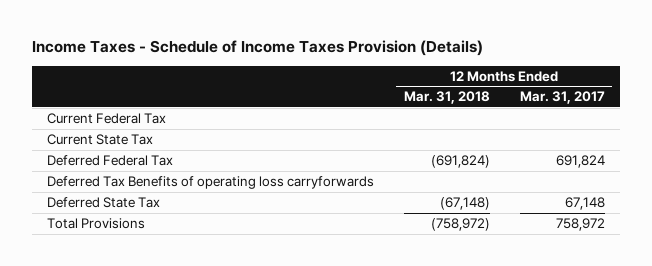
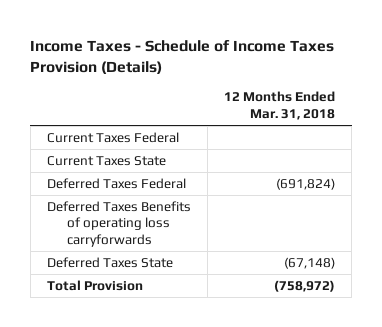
[519,91,605,105] Mar. 31, 2017 -> none
[46,113,166,125] Current Federal Tax -> [47,132,180,144] Current Taxes Federal
[46,134,153,146] Current State Tax -> [47,156,167,167] Current Taxes State
[46,155,173,167] Deferred Federal Tax -> [47,178,187,190] Deferred Taxes Federal
[46,176,374,190] Deferred Tax Benefits of operating loss carryforwards -> [47,201,192,247] Deferred Taxes Benefits of operating loss carryforwards
[46,197,160,209] Deferred State Tax -> [47,257,174,269] Deferred Taxes State
[46,218,145,230] Total Provisions -> [47,280,144,292] Total Provision

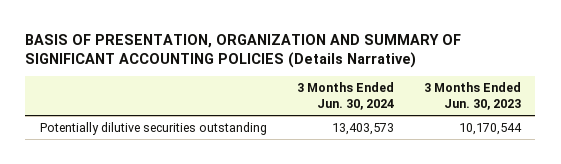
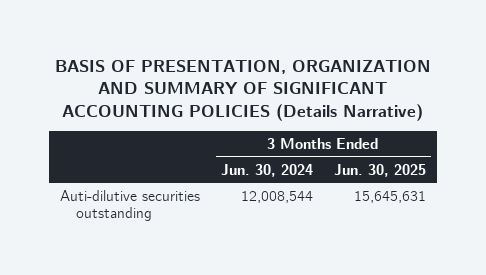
[423,82,521,110] 3 Months Ended Jun. 30, 2023 -> none
none -> [334,163,427,177] Jun. 30, 2025
[40,122,268,136] Potentially dilutive securities outstanding -> [59,189,200,222] Auti-dilutive securities outstanding
[331,123,394,136] 13,403,573 -> [240,190,313,203] 12,008,544

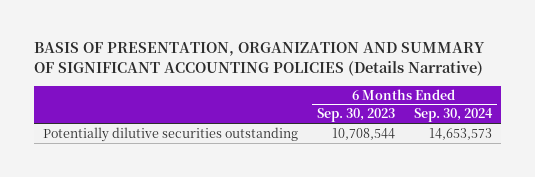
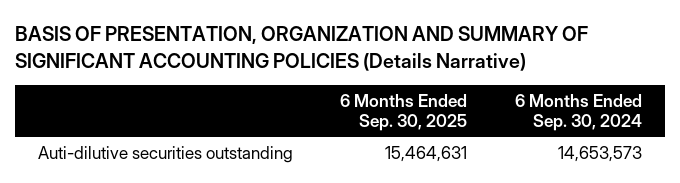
[317,108,396,123] Sep. 30, 2023 -> none
none -> [340,93,468,131] 6 Months Ended Sep. 30, 2025
[43,127,299,143] Potentially dilutive securities outstanding -> [38,145,294,163] Auti-dilutive securities outstanding

